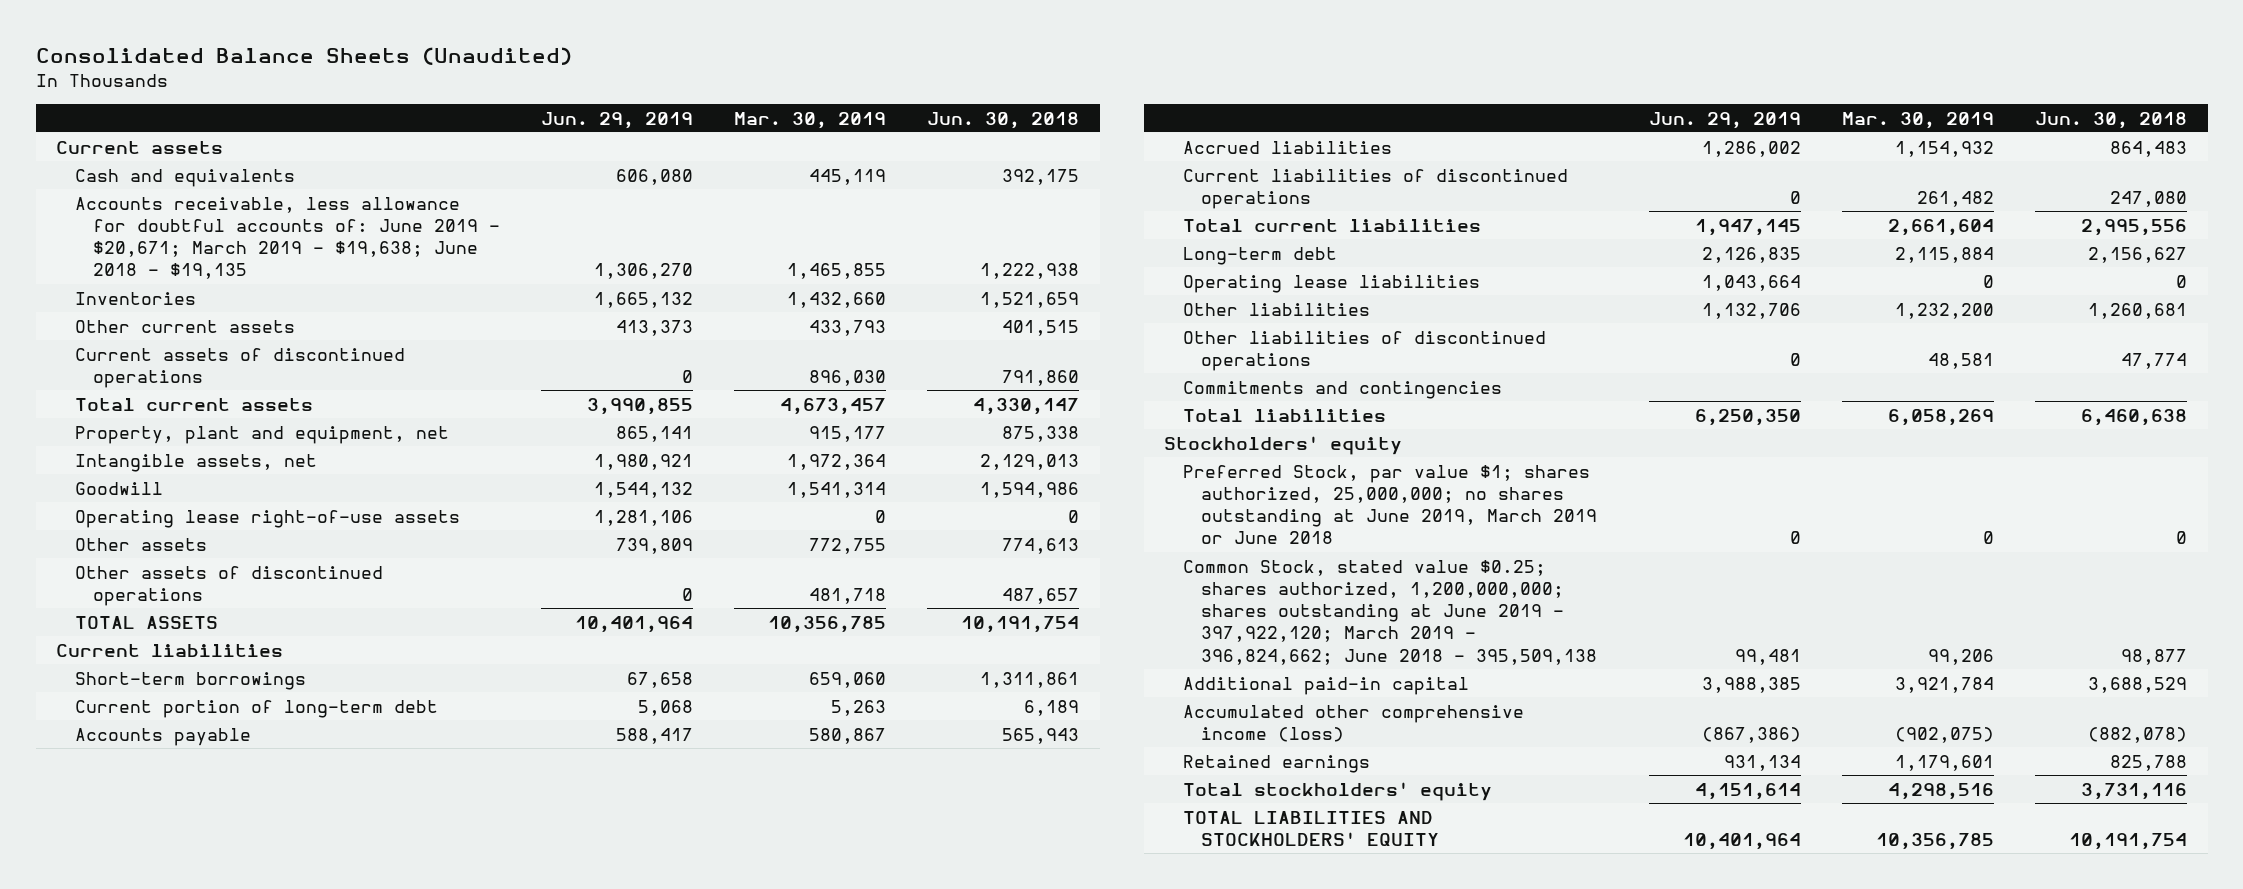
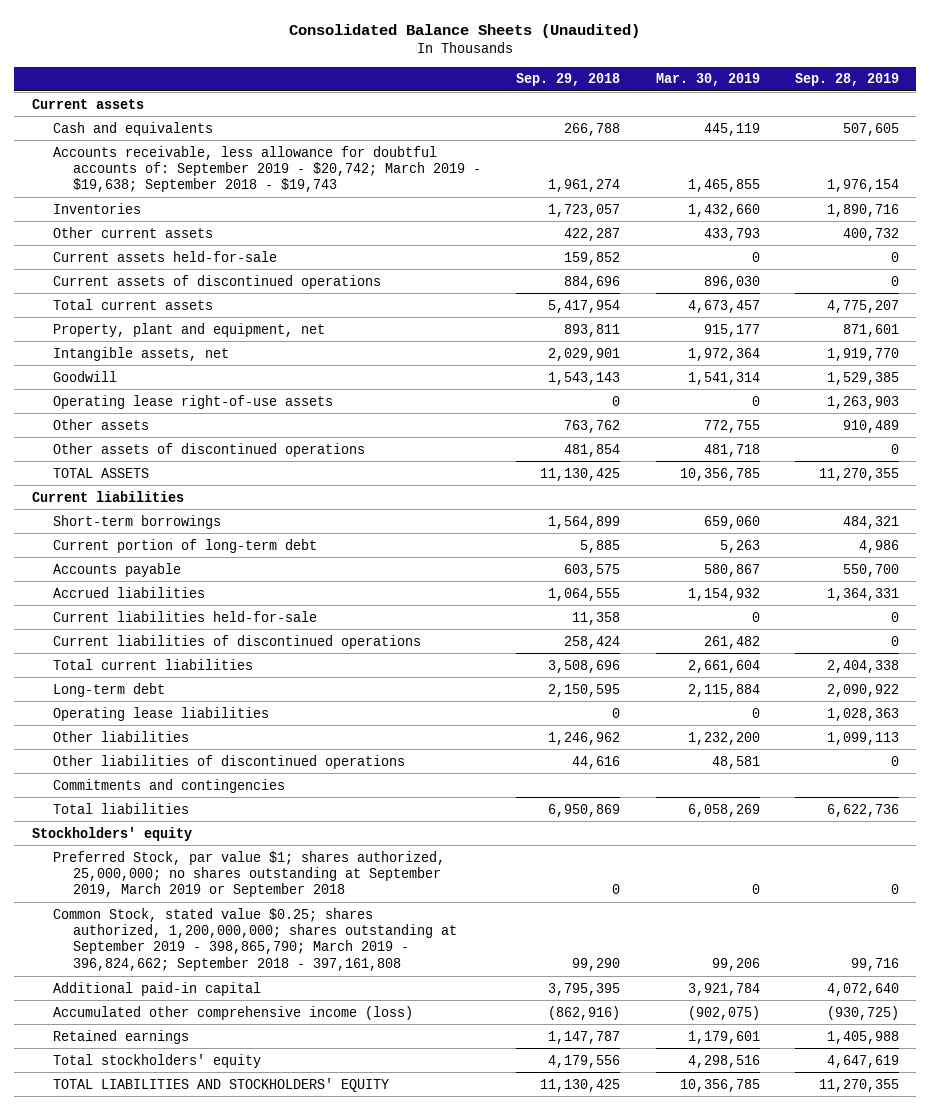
[541,111,694,129] Jun. 29, 2019 -> none
[927,111,1080,129] Jun. 30, 2018 -> none
none -> [516,73,621,87] Sep. 29, 2018
none -> [794,73,899,87] Sep. 28, 2019
[74,196,501,280] Accounts receivable, less allowance for doubtful accounts of: June 2019 - $20,671; March 2019 - $19,638; June 2018 - $19,135 -> [52,145,482,193] Accounts receivable, less allowance for doubtful accounts of: September 2019 - $20,742; March 2019 - $19,638; September 2018 - $19,743
none -> [52,250,277,262] Current assets held-for-sale
none -> [52,610,317,622] Current liabilities held-for-sale
[1182,464,1598,545] Preferred Stock, par value $1; shares authorized, 25,000,000; no shares outstanding at June 2019, March 2019 or June 2018 -> [52,850,445,898] Preferred Stock, par value $1; shares authorized, 25,000,000; no shares outstanding at September 2019, March 2019 or September 2018
[1182,559,1598,665] Common Stock, stated value $0.25; shares authorized, 1,200,000,000; shares outstanding at June 2019 - 397,922,120; March 2019 - 396,824,662; June 2018 - 395,509,138 -> [52,907,458,971] Common Stock, stated value $0.25; shares authorized, 1,200,000,000; shares outstanding at September 2019 - 398,865,790; March 2019 - 396,824,662; September 2018 - 397,161,808

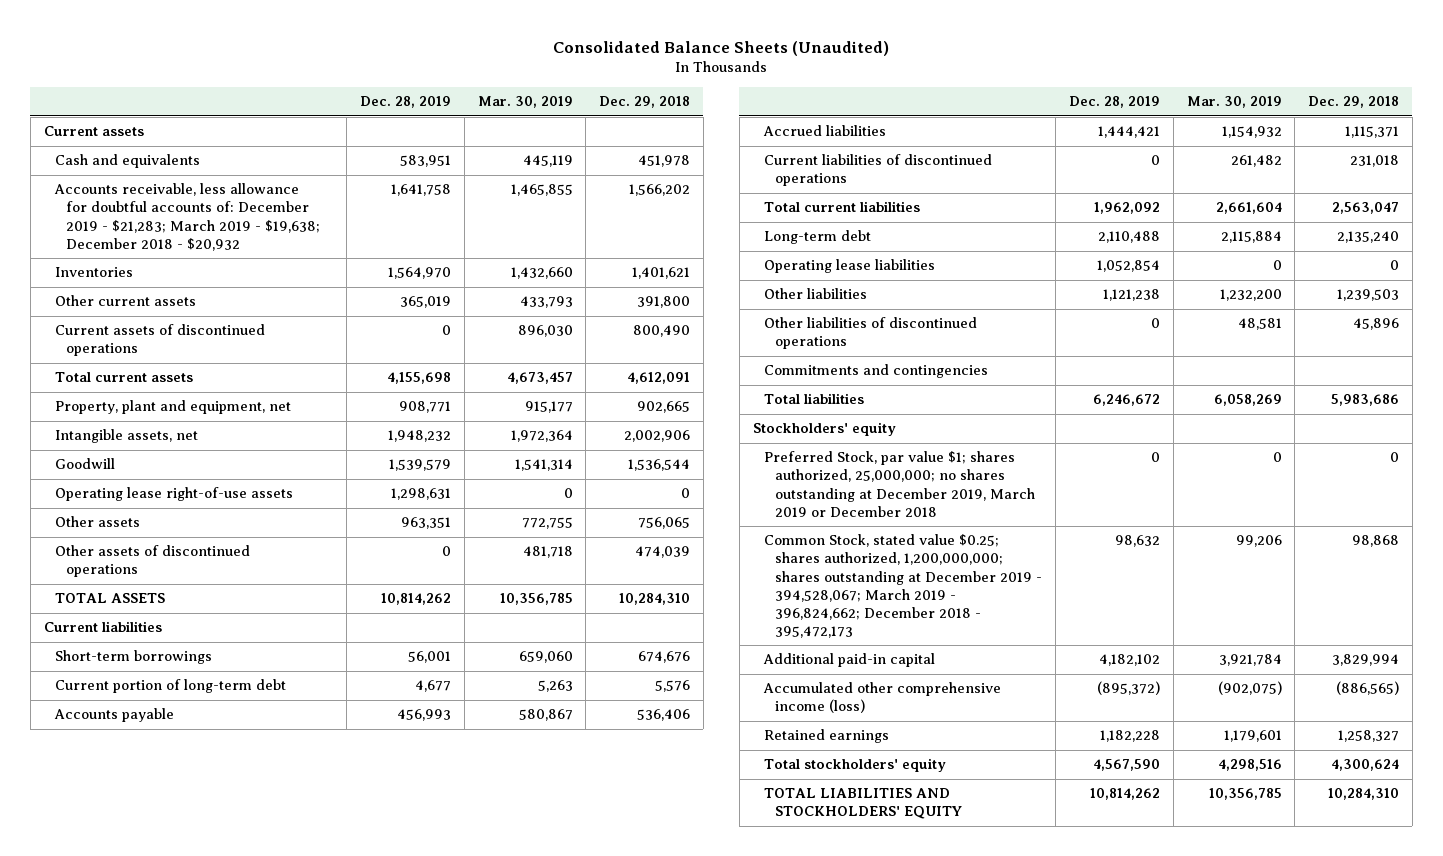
[516,73,621,87] Sep. 29, 2018 -> none
[794,73,899,87] Sep. 28, 2019 -> none
none -> [360,96,452,109] Dec. 28, 2019
none -> [599,96,691,109] Dec. 29, 2018
[52,145,482,193] Accounts receivable, less allowance for doubtful accounts of: September 2019 - $20,742; March 2019 - $19,638; September 2018 - $19,743 -> [54,183,321,251] Accounts receivable, less allowance for doubtful accounts of: December 2019 - $21,283; March 2019 - $19,638; December 2018 - $20,932
[52,250,277,262] Current assets held-for-sale -> none
[52,610,317,622] Current liabilities held-for-sale -> none
[52,850,445,898] Preferred Stock, par value $1; shares authorized, 25,000,000; no shares outstanding at September 2019, March 2019 or September 2018 -> [764,451,1036,517] Preferred Stock, par value $1; shares authorized, 25,000,000; no shares outstanding at December 2019, March 2019 or December 2018
[52,907,458,971] Common Stock, stated value $0.25; shares authorized, 1,200,000,000; shares outstanding at September 2019 - 398,865,790; March 2019 - 396,824,662; September 2018 - 397,161,808 -> [764,534,1043,638] Common Stock, stated value $0.25; shares authorized, 1,200,000,000; shares outstanding at December 2019 - 394,528,067; March 2019 - 396,824,662; December 2018 - 395,472,173

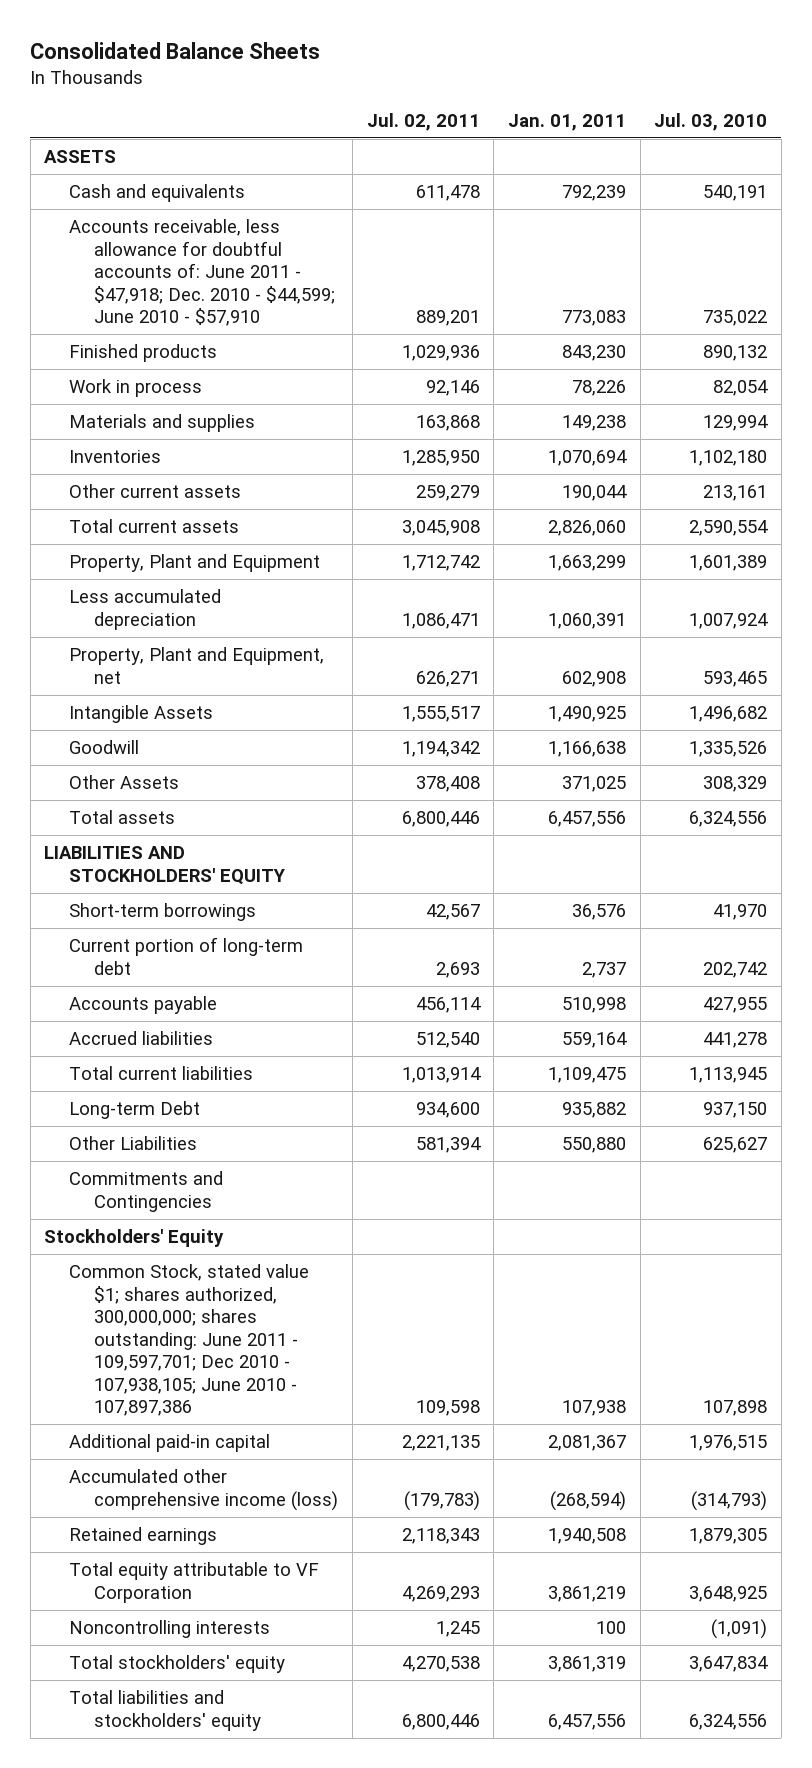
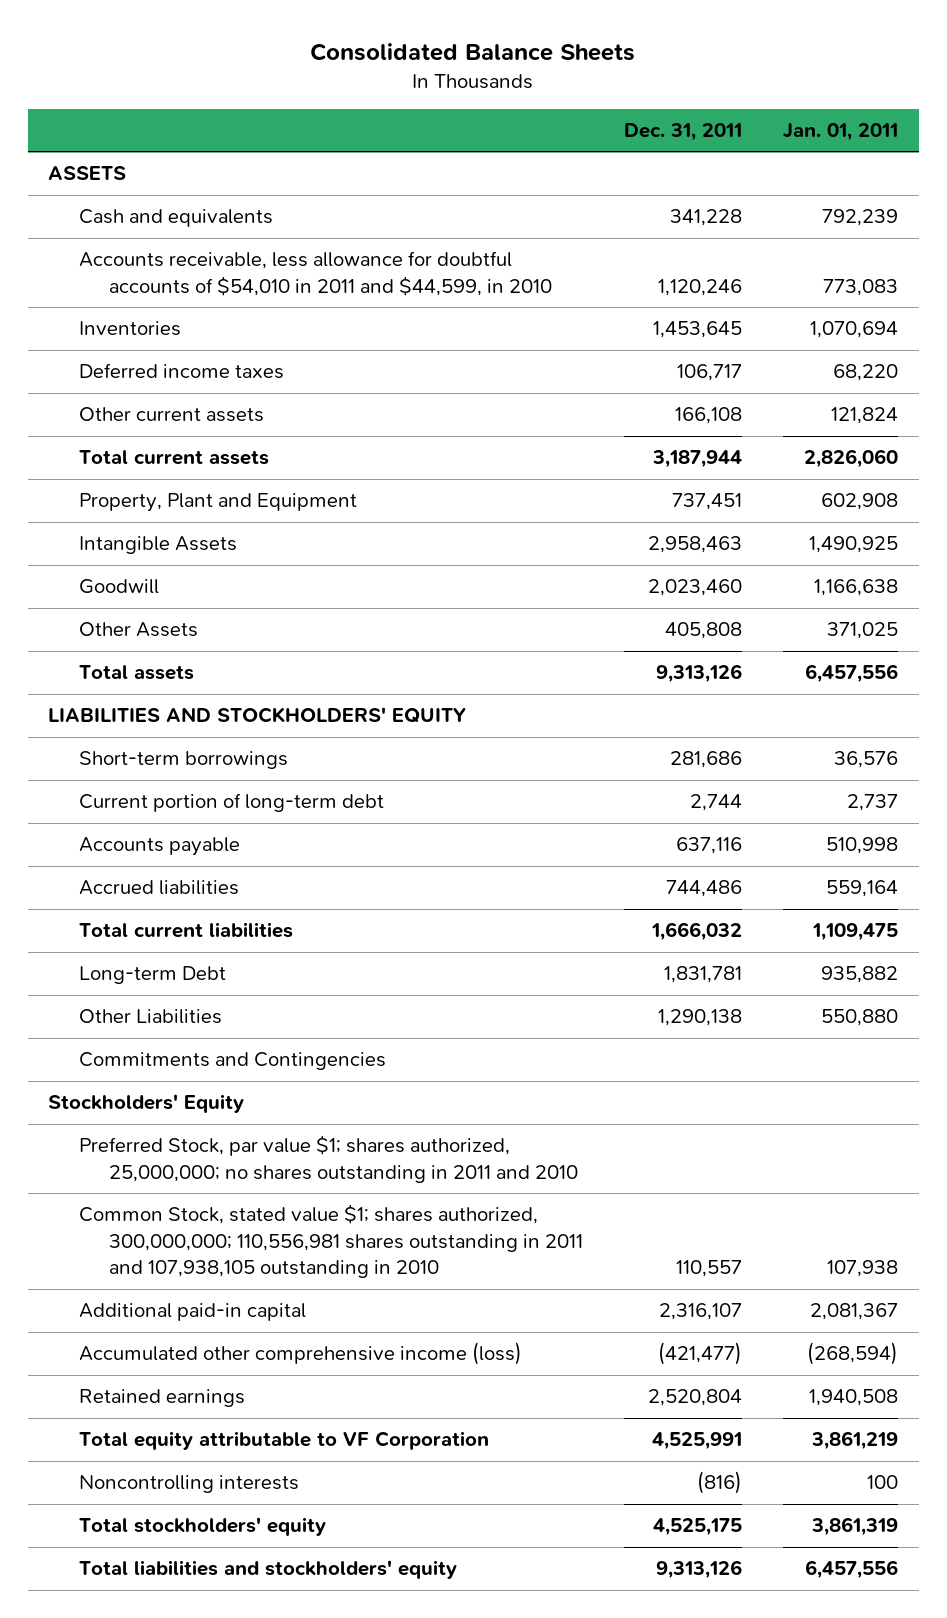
[366,112,480,131] Jul. 02, 2011 -> none
[654,112,768,131] Jul. 03, 2010 -> none
none -> [623,123,742,142] Dec. 31, 2011
[69,344,218,363] Finished products -> none
[69,379,203,398] Work in process -> none
[69,414,256,433] Materials and supplies -> none
[69,219,336,327] Accounts receivable, less allowance for doubtful accounts of: June 2011 - $47,918; Dec. 2010 - $44,599; June 2010 - $57,910 -> [78,251,552,296] Accounts receivable, less allowance for doubtful accounts of $54,010 in 2011 and $44,599, in 2010
none -> [78,363,284,380] Deferred income taxes
[561,485,627,502] 190,044 -> [831,407,899,425] 121,824
[69,589,222,630] Less accumulated depreciation -> none
[69,647,325,684] Property, Plant and Equipment, net -> none
[547,555,626,572] 1,663,299 -> [821,493,899,511] 602,908
none -> [78,1135,578,1183] Preferred Stock, par value $1; shares authorized, 25,000,000; no shares outstanding in 2011 and 2010
[69,1264,310,1417] Common Stock, stated value $1; shares authorized, 300,000,000; shares outstanding: June 2011 - 109,597,701; Dec 2010 - 107,938,105; June 2010 - 107,897,386 -> [78,1204,583,1279] Common Stock, stated value $1; shares authorized, 300,000,000; 110,556,981 shares outstanding in 2011 and 107,938,105 outstanding in 2010

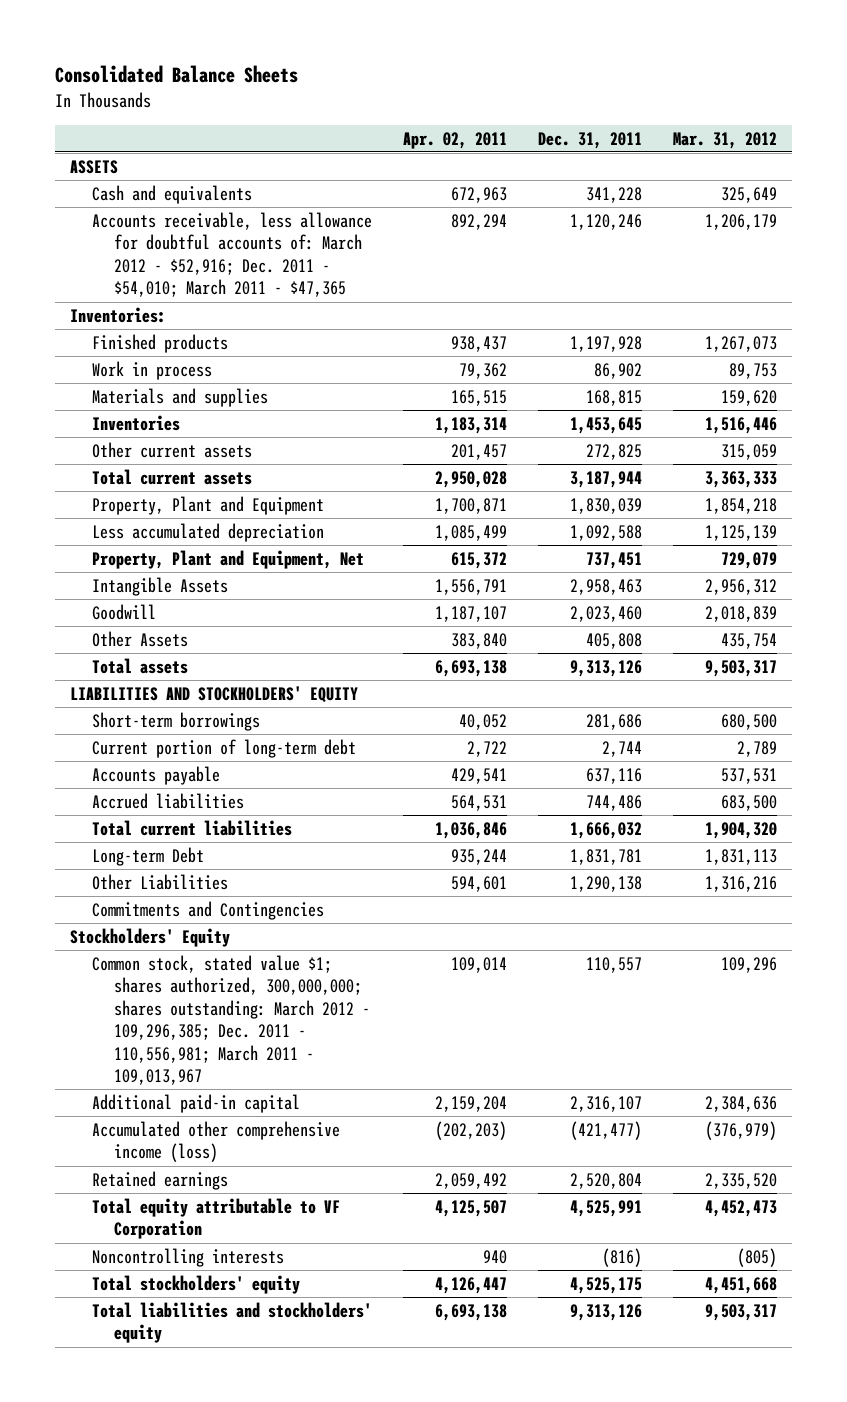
[783,123,899,142] Jan. 01, 2011 -> none
none -> [402,131,507,149] Apr. 02, 2011
none -> [672,131,777,149] Mar. 31, 2012
[78,251,552,296] Accounts receivable, less allowance for doubtful accounts of $54,010 in 2011 and $44,599, in 2010 -> [92,211,373,298] Accounts receivable, less allowance for doubtful accounts of: March 2012 - $52,916; Dec. 2011 - $54,010; March 2011 - $47,365
none -> [70,306,167,323] Inventories:
none -> [92,333,229,353] Finished products
none -> [92,360,213,380] Work in process
none -> [92,387,269,407] Materials and supplies
[78,363,284,380] Deferred income taxes -> none
[674,407,742,425] 166,108 -> [585,443,642,460] 272,825
[671,493,742,511] 737,451 -> [569,497,642,514] 1,830,039
none -> [92,522,325,542] Less accumulated depreciation
none -> [92,549,365,569] Property, Plant and Equipment, Net
[78,1135,578,1183] Preferred Stock, par value $1; shares authorized, 25,000,000; no shares outstanding in 2011 and 2010 -> none
[78,1204,583,1279] Common Stock, stated value $1; shares authorized, 300,000,000; 110,556,981 shares outstanding in 2011 and 107,938,105 outstanding in 2010 -> [92,954,371,1086] Common stock, stated value $1; shares authorized, 300,000,000; shares outstanding: March 2012 - 109,296,385; Dec. 2011 - 110,556,981; March 2011 - 109,013,967

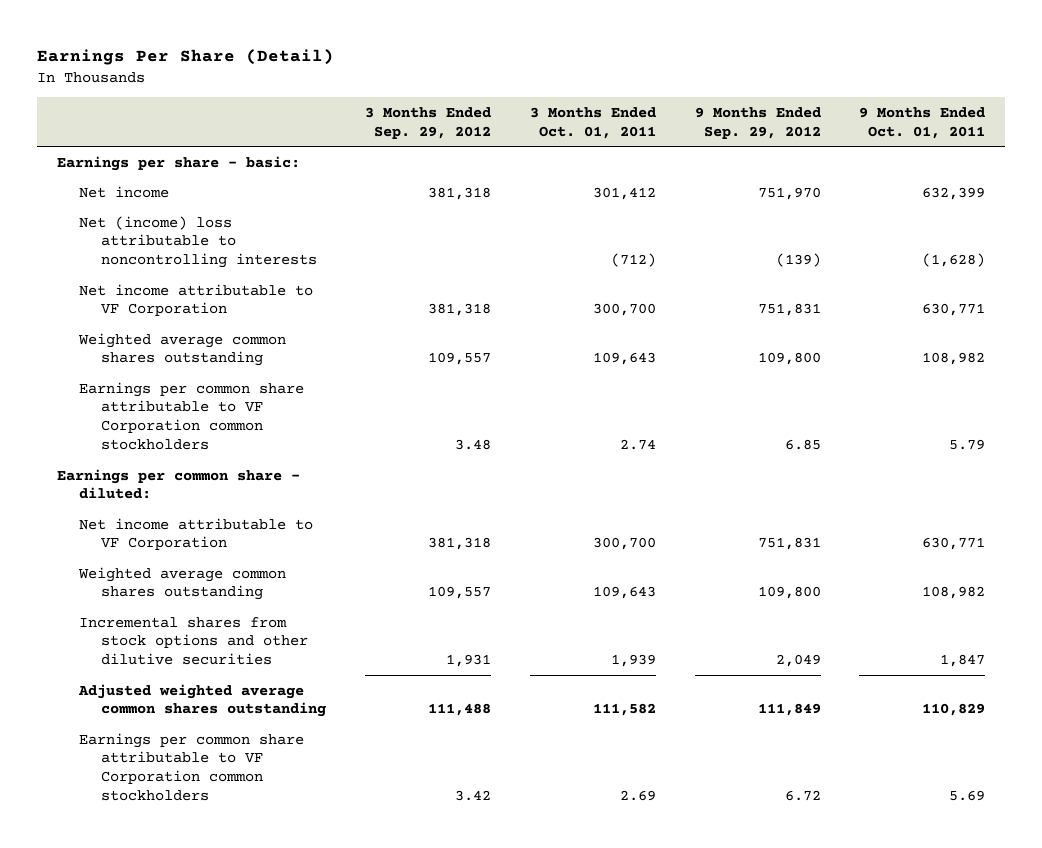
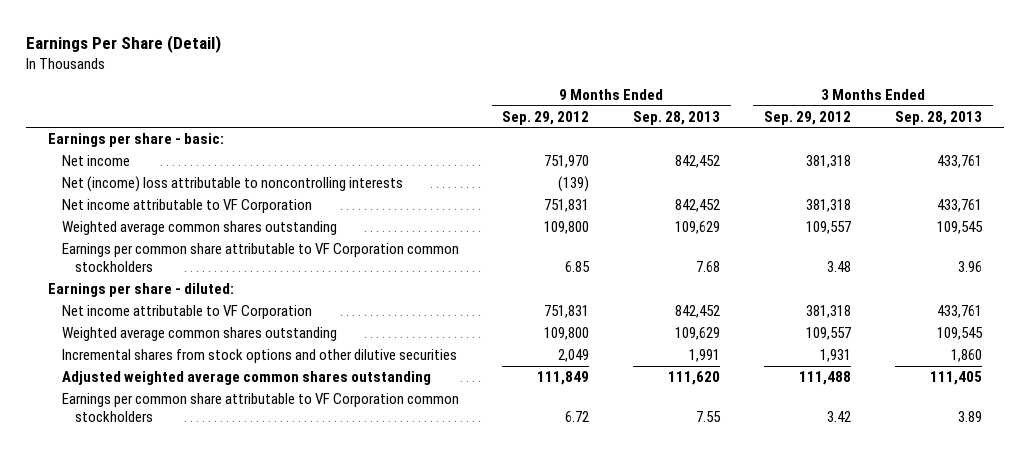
[529,106,656,139] 3 Months Ended Oct. 01, 2011 -> none
[859,106,986,139] 9 Months Ended Oct. 01, 2011 -> none
none -> [633,110,721,125] Sep. 28, 2013
none -> [895,110,983,125] Sep. 28, 2013
[56,468,300,500] Earnings per common share - diluted: -> [48,283,235,298] Earnings per share - diluted:

